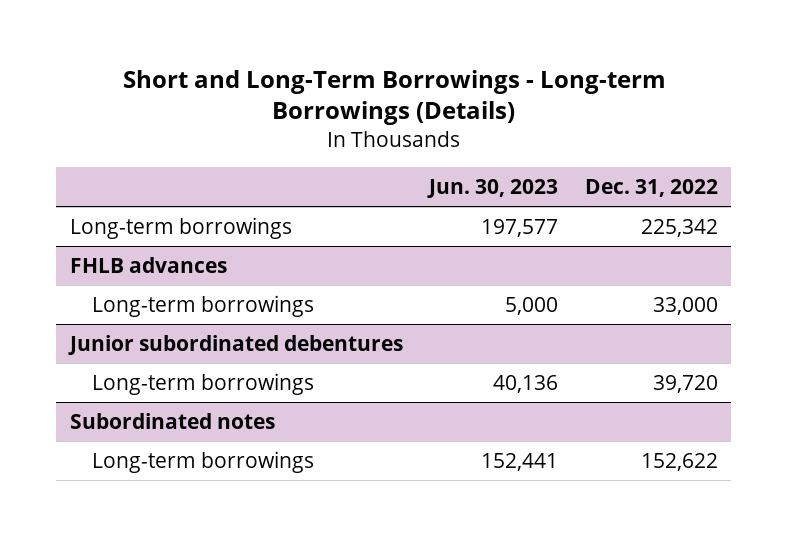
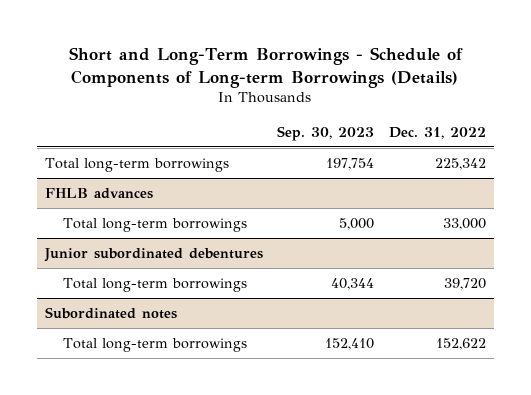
[122,69,666,126] Short and Long-Term Borrowings - Long-term Borrowings (Details) -> [69,47,464,88] Short and Long-Term Borrowings - Schedule of Components of Long-term Borrowings (Details)
[427,178,559,198] Jun. 30, 2023 -> none
none -> [277,125,375,141] Sep. 30, 2023
[69,216,292,239] Long-term borrowings -> [44,157,229,172] Total long-term borrowings
[92,294,315,317] Long-term borrowings -> [62,217,247,232] Total long-term borrowings
[92,372,315,395] Long-term borrowings -> [62,277,247,292] Total long-term borrowings
[92,450,315,473] Long-term borrowings -> [62,337,247,352] Total long-term borrowings

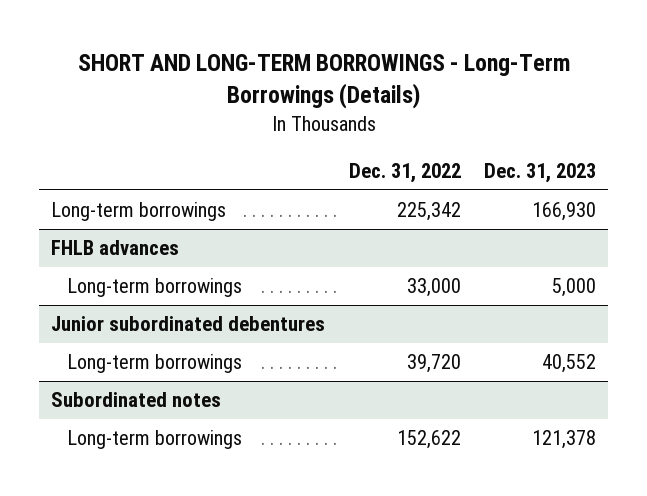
[69,47,464,88] Short and Long-Term Borrowings - Schedule of Components of Long-term Borrowings (Details) -> [77,54,570,110] SHORT AND LONG-TERM BORROWINGS - Long-Term Borrowings (Details)
[277,125,375,141] Sep. 30, 2023 -> none
none -> [484,163,597,184] Dec. 31, 2023
[44,157,229,172] Total long-term borrowings -> [51,202,227,222] Long-term borrowings
[62,217,247,232] Total long-term borrowings -> [67,278,243,298] Long-term borrowings
[62,277,247,292] Total long-term borrowings -> [67,354,243,374] Long-term borrowings
[62,337,247,352] Total long-term borrowings -> [67,430,243,450] Long-term borrowings

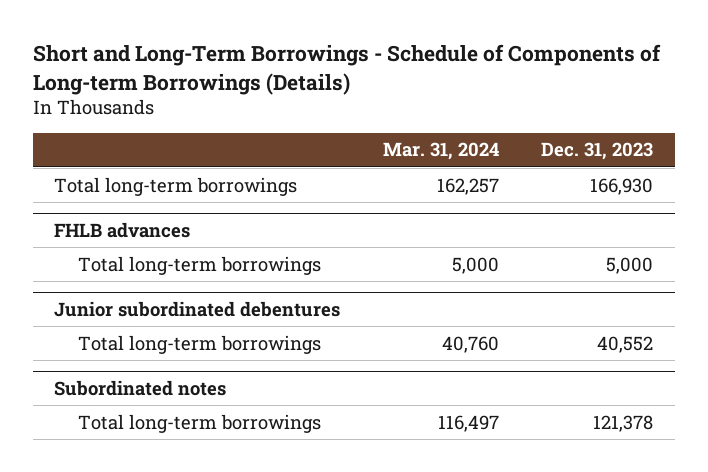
[77,54,570,110] SHORT AND LONG-TERM BORROWINGS - Long-Term Borrowings (Details) -> [32,44,661,95] Short and Long-Term Borrowings - Schedule of Components of Long-term Borrowings (Details)
[348,163,461,184] Dec. 31, 2022 -> none
none -> [382,142,499,161] Mar. 31, 2024
[51,202,227,222] Long-term borrowings -> [54,176,298,196] Total long-term borrowings
[67,278,243,298] Long-term borrowings -> [78,255,322,275] Total long-term borrowings
[67,354,243,374] Long-term borrowings -> [78,334,322,354] Total long-term borrowings
[67,430,243,450] Long-term borrowings -> [78,413,322,433] Total long-term borrowings

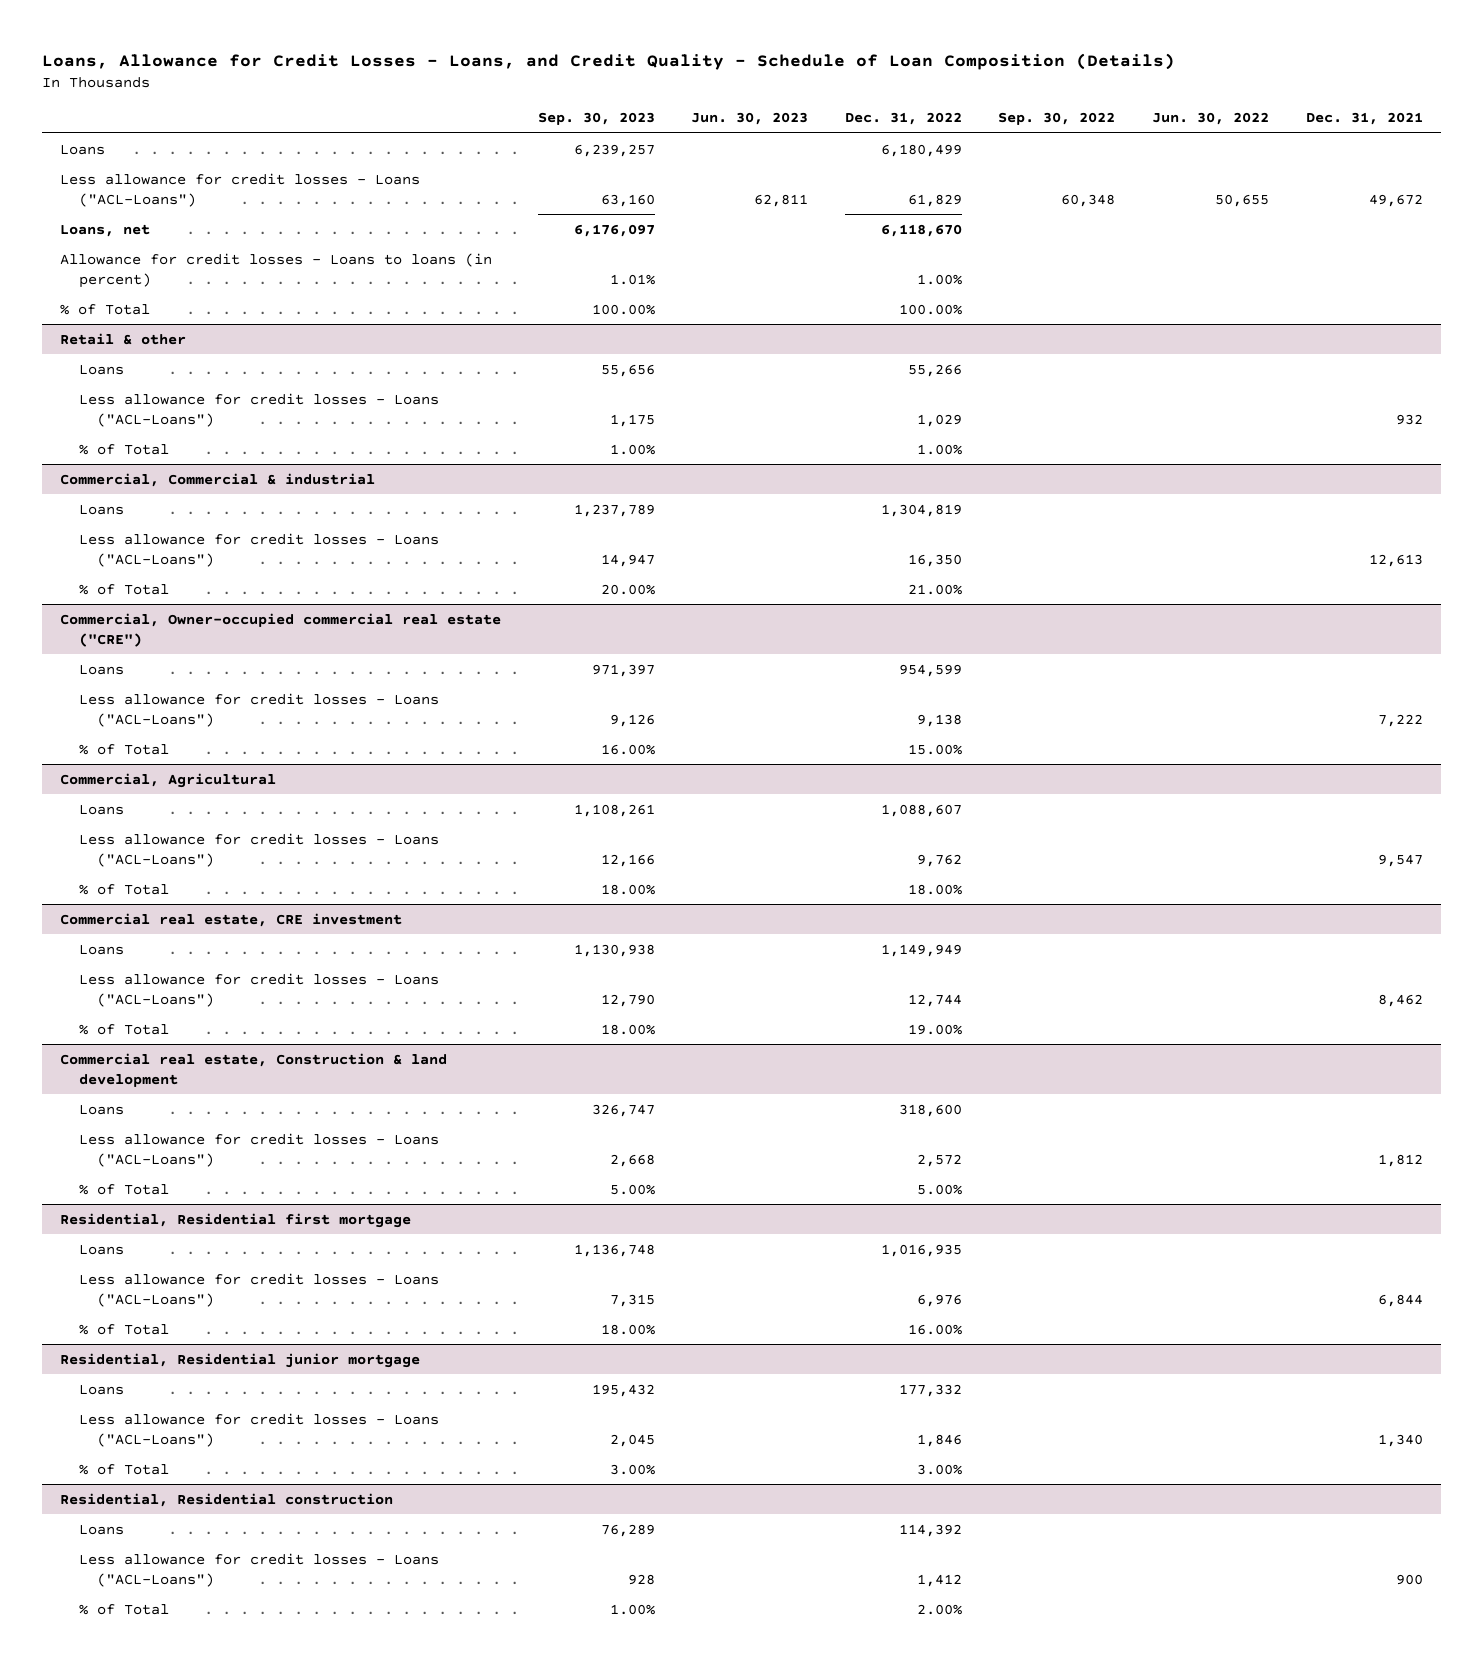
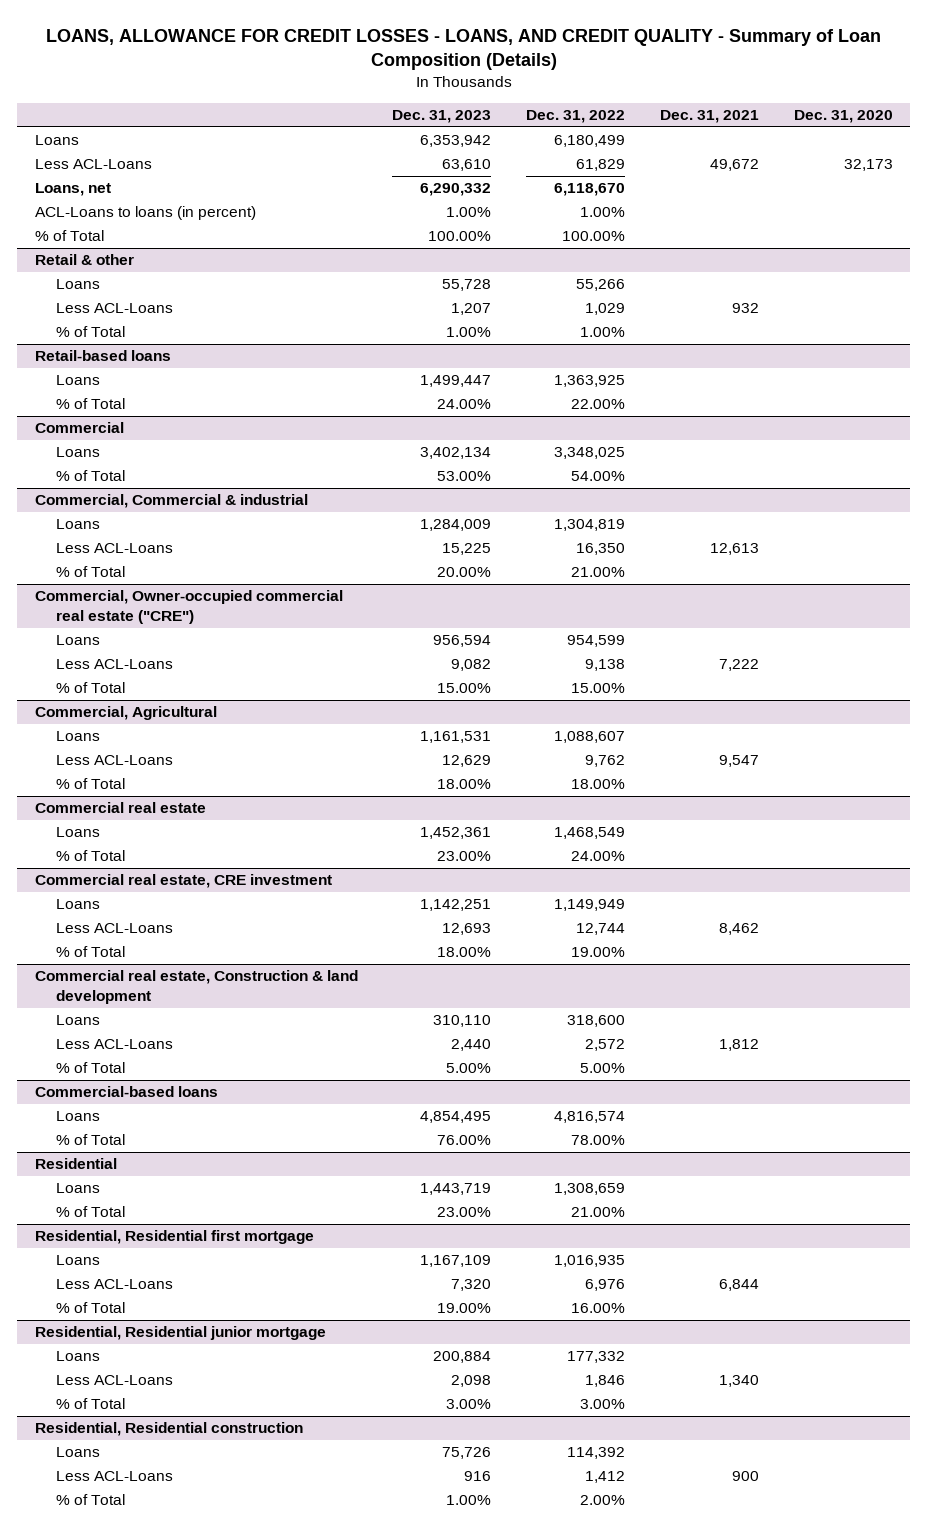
[41,53,1175,71] Loans, Allowance for Credit Losses - Loans, and Credit Quality - Schedule of Loan Composition (Details) -> [45,28,881,70] LOANS, ALLOWANCE FOR CREDIT LOSSES - LOANS, AND CREDIT QUALITY - Summary of Loan Composition (Details)
[537,112,655,126] Sep. 30, 2023 -> none
[691,112,809,126] Jun. 30, 2023 -> none
[998,112,1116,126] Sep. 30, 2022 -> none
[1152,112,1270,126] Jun. 30, 2022 -> none
none -> [392,110,492,124] Dec. 31, 2023
none -> [793,110,893,124] Dec. 31, 2020
[59,172,420,207] Less allowance for credit losses - Loans ("ACL-Loans") -> [34,159,152,170] Less ACL-Loans
[59,252,492,288] Allowance for credit losses - Loans to loans (in percent) -> [34,206,256,221] ACL-Loans to loans (in percent)
[78,392,439,427] Less allowance for credit losses - Loans ("ACL-Loans") -> [55,303,173,314] Less ACL-Loans
none -> [34,350,171,362] Retail-based loans
none -> [55,375,100,386] Loans
none -> [55,398,125,410] % of Total
none -> [34,422,124,434] Commercial
none -> [55,447,100,458] Loans
none -> [55,470,125,482] % of Total
[78,532,439,567] Less allowance for credit losses - Loans ("ACL-Loans") -> [55,543,173,554] Less ACL-Loans
[78,692,439,727] Less allowance for credit losses - Loans ("ACL-Loans") -> [55,659,173,670] Less ACL-Loans
[78,832,439,867] Less allowance for credit losses - Loans ("ACL-Loans") -> [55,755,173,766] Less ACL-Loans
none -> [34,802,206,814] Commercial real estate
none -> [55,827,100,838] Loans
none -> [55,850,125,862] % of Total
[78,972,439,1007] Less allowance for credit losses - Loans ("ACL-Loans") -> [55,923,173,934] Less ACL-Loans
[78,1132,439,1167] Less allowance for credit losses - Loans ("ACL-Loans") -> [55,1039,173,1050] Less ACL-Loans
none -> [34,1086,218,1098] Commercial-based loans
none -> [55,1111,100,1122] Loans
none -> [55,1134,125,1146] % of Total
none -> [34,1158,117,1170] Residential
none -> [55,1183,100,1194] Loans
none -> [55,1206,125,1218] % of Total
[78,1272,439,1307] Less allowance for credit losses - Loans ("ACL-Loans") -> [55,1279,173,1290] Less ACL-Loans
[78,1412,439,1447] Less allowance for credit losses - Loans ("ACL-Loans") -> [55,1375,173,1386] Less ACL-Loans
[78,1552,439,1587] Less allowance for credit losses - Loans ("ACL-Loans") -> [55,1471,173,1482] Less ACL-Loans

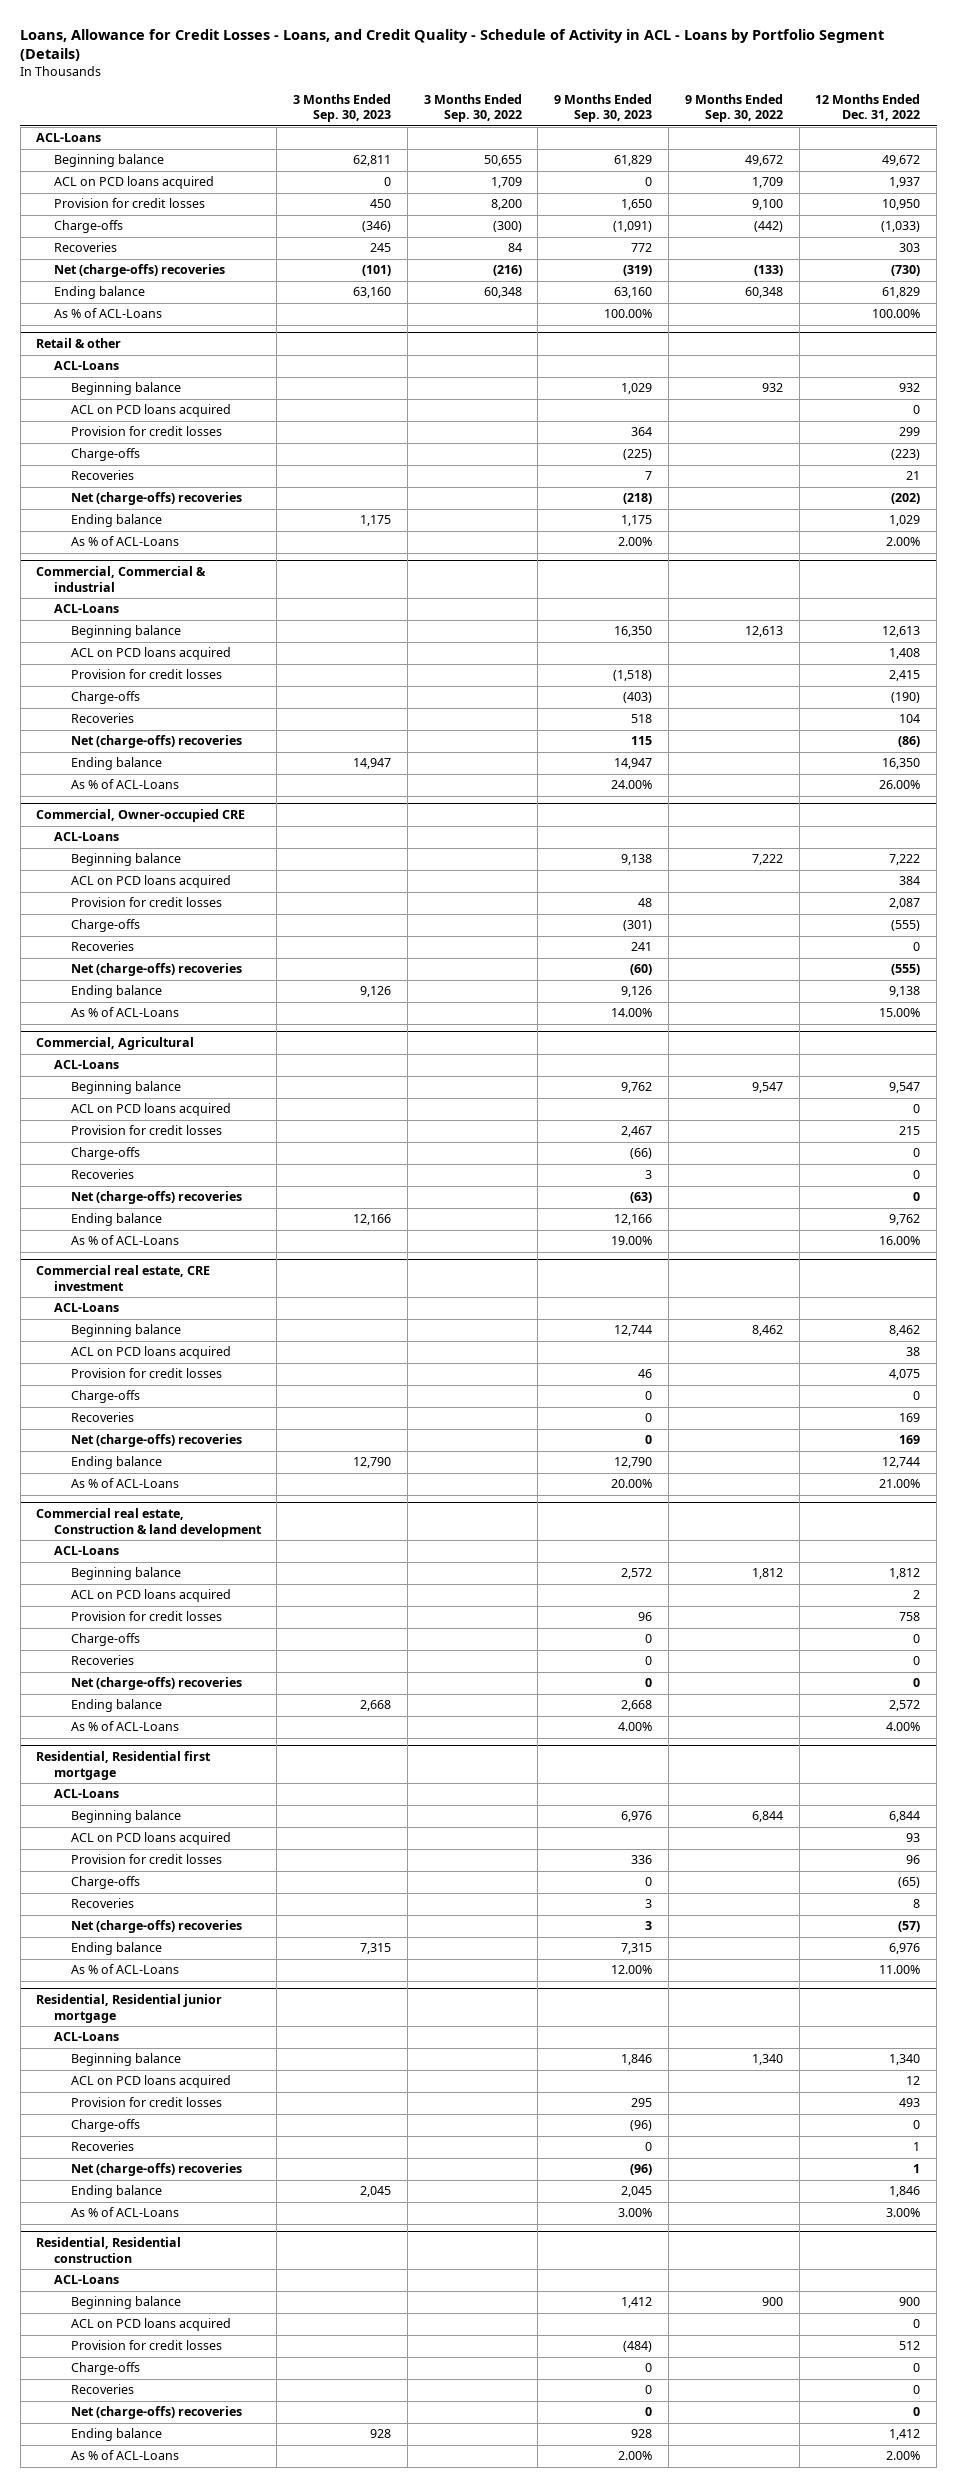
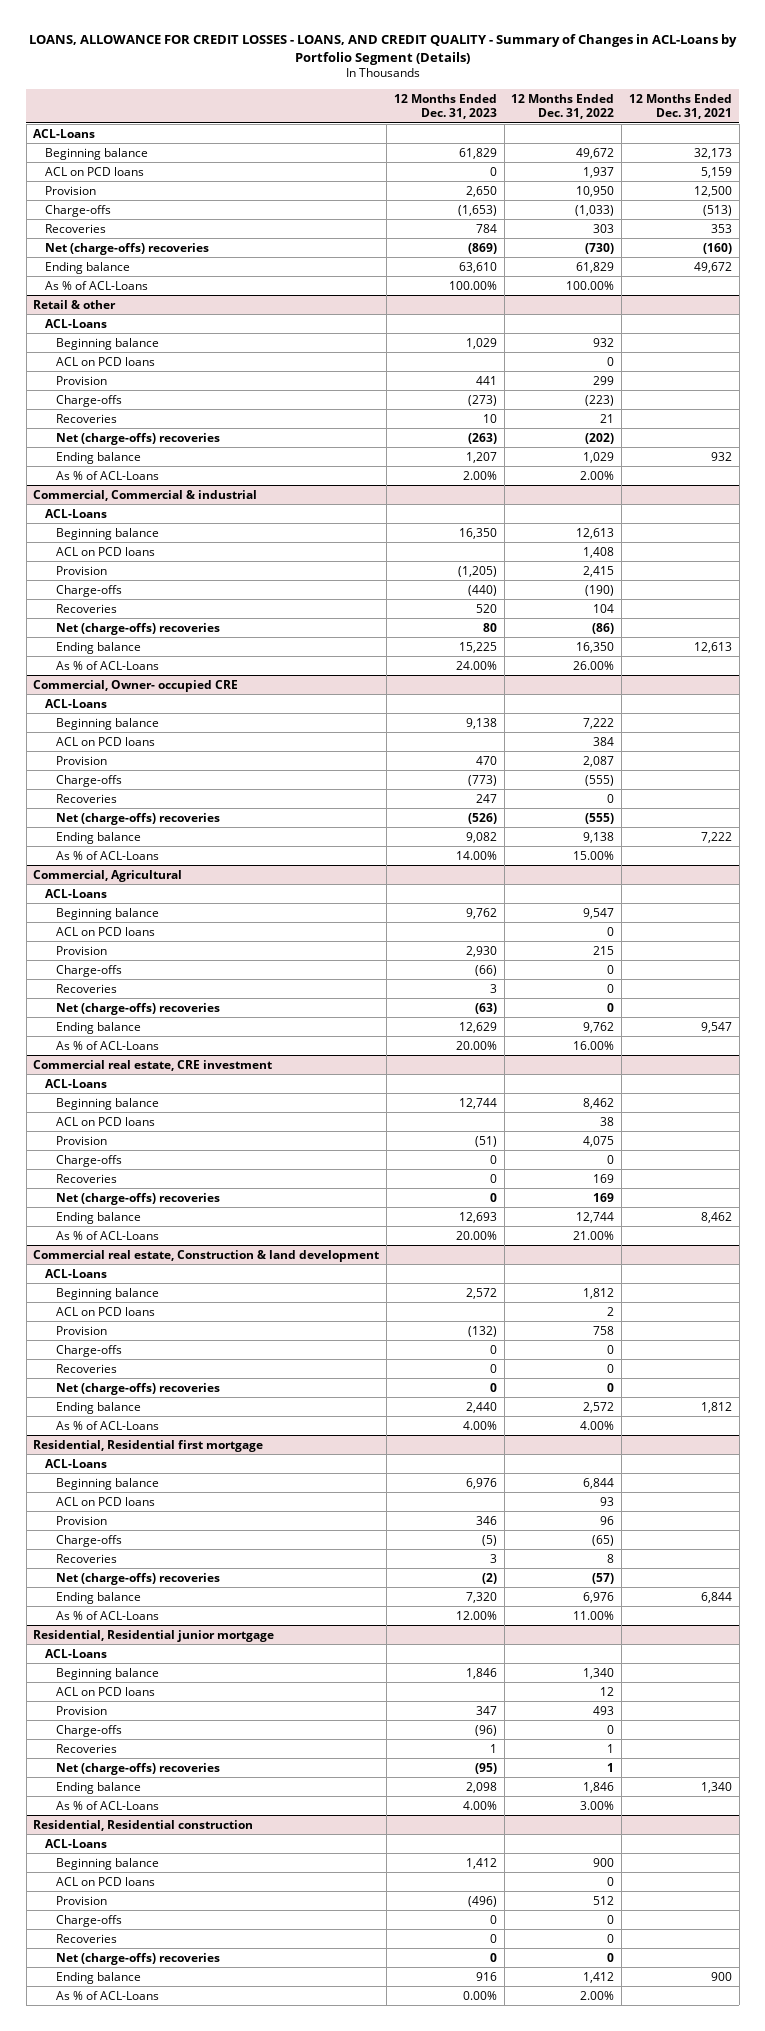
[20,28,885,61] Loans, Allowance for Credit Losses - Loans, and Credit Quality - Schedule of Activity in ACL - Loans by Portfolio Segment (Details) -> [28,33,737,65] LOANS, ALLOWANCE FOR CREDIT LOSSES - LOANS, AND CREDIT QUALITY - Summary of Changes in ACL-Loans by Portfolio Segment (Details)
[293,93,392,123] 3 Months Ended Sep. 30, 2023 -> none
[423,93,522,123] 3 Months Ended Sep. 30, 2022 -> none
[554,93,653,123] 9 Months Ended Sep. 30, 2023 -> none
[684,93,783,123] 9 Months Ended Sep. 30, 2022 -> none
none -> [393,93,497,120] 12 Months Ended Dec. 31, 2023
none -> [628,93,732,120] 12 Months Ended Dec. 31, 2021
[53,176,214,190] ACL on PCD loans acquired -> [44,166,144,176] ACL on PCD loans
[53,198,205,209] Provision for credit losses -> [44,185,96,195] Provision
[70,404,231,418] ACL on PCD loans acquired -> [56,356,156,366] ACL on PCD loans
[70,426,222,437] Provision for credit losses -> [56,375,108,385] Provision
[70,647,231,661] ACL on PCD loans acquired -> [56,546,156,556] ACL on PCD loans
[70,669,222,680] Provision for credit losses -> [56,565,108,575] Provision
[36,809,246,823] Commercial, Owner-occupied CRE -> [33,679,239,692] Commercial, Owner- occupied CRE
[70,875,231,889] ACL on PCD loans acquired -> [56,736,156,746] ACL on PCD loans
[70,897,222,908] Provision for credit losses -> [56,755,108,765] Provision
[70,1103,231,1117] ACL on PCD loans acquired -> [56,926,156,936] ACL on PCD loans
[70,1125,222,1136] Provision for credit losses -> [56,945,108,955] Provision
[70,1346,231,1360] ACL on PCD loans acquired -> [56,1116,156,1126] ACL on PCD loans
[70,1368,222,1379] Provision for credit losses -> [56,1135,108,1145] Provision
[70,1589,231,1603] ACL on PCD loans acquired -> [56,1306,156,1316] ACL on PCD loans
[70,1611,222,1622] Provision for credit losses -> [56,1325,108,1335] Provision
[70,1832,231,1846] ACL on PCD loans acquired -> [56,1496,156,1506] ACL on PCD loans
[70,1854,222,1865] Provision for credit losses -> [56,1515,108,1525] Provision
[70,2075,231,2089] ACL on PCD loans acquired -> [56,1686,156,1696] ACL on PCD loans
[70,2097,222,2108] Provision for credit losses -> [56,1705,108,1715] Provision
[70,2318,231,2332] ACL on PCD loans acquired -> [56,1876,156,1886] ACL on PCD loans
[70,2340,222,2351] Provision for credit losses -> [56,1895,108,1905] Provision

